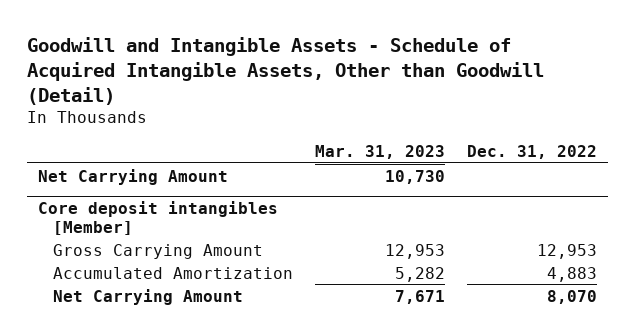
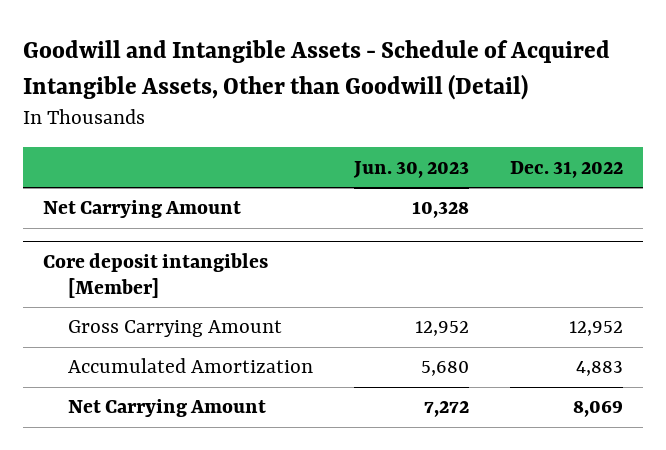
[315,144,446,159] Mar. 31, 2023 -> none
none -> [353,160,470,178] Jun. 30, 2023
[537,243,598,259] 12,953 -> [568,321,623,337] 12,952
[547,289,598,304] 8,070 -> [572,400,623,418] 8,069

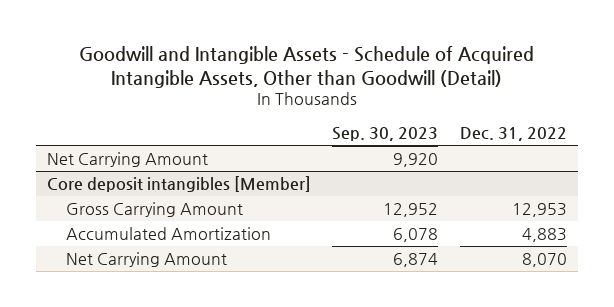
[353,160,470,178] Jun. 30, 2023 -> none
none -> [332,126,439,141] Sep. 30, 2023
[568,321,623,337] 12,952 -> [511,203,567,218] 12,953
[572,400,623,418] 8,069 -> [521,253,567,268] 8,070

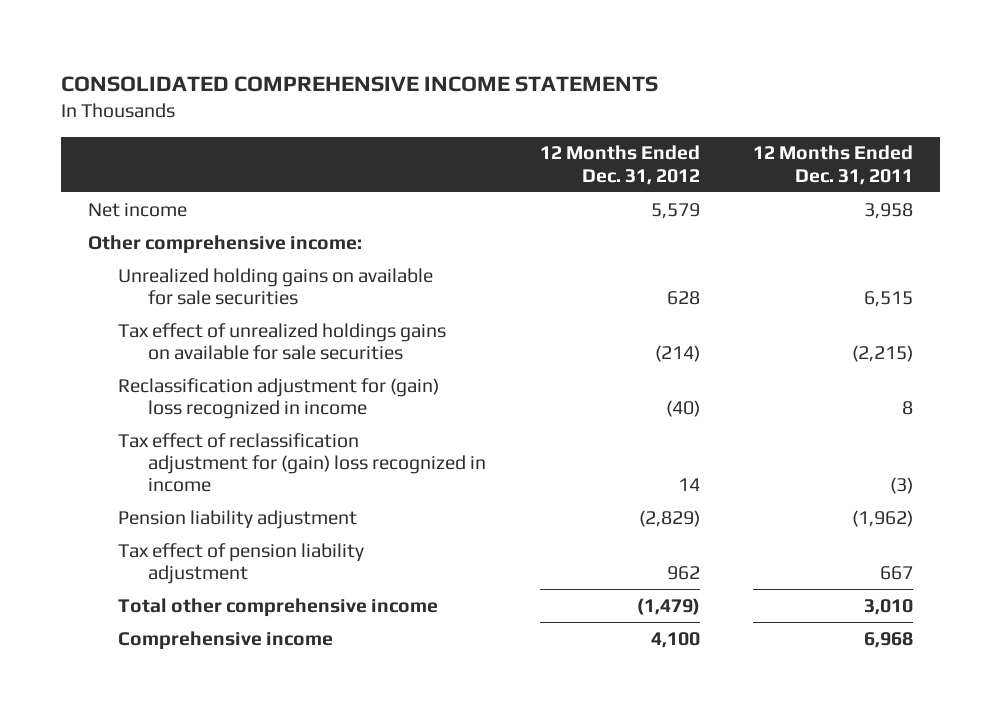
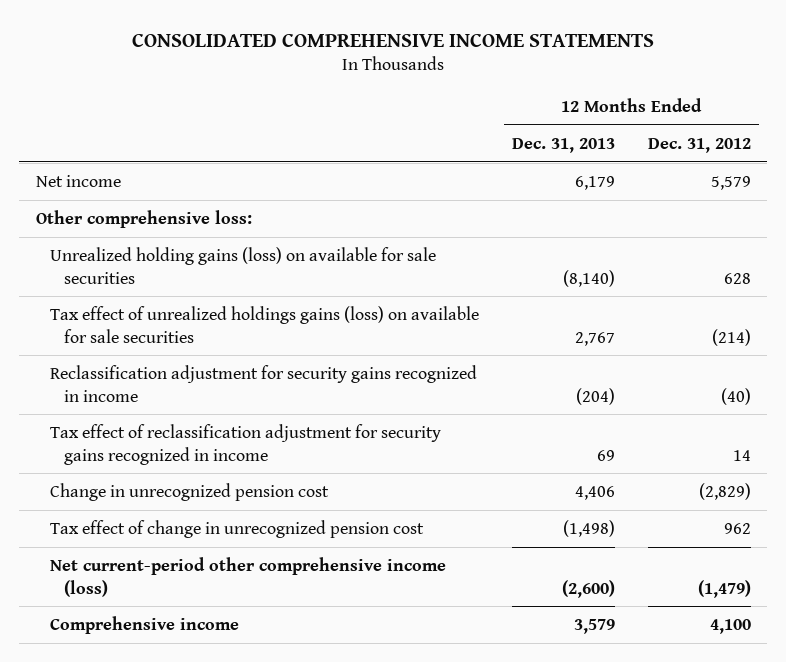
[753,145,914,185] 12 Months Ended Dec. 31, 2011 -> none
none -> [511,137,615,153] Dec. 31, 2013
[88,234,363,254] Other comprehensive income: -> [35,209,252,228] Other comprehensive loss:
[117,267,433,305] Unrealized holding gains on available for sale securities -> [49,246,436,284] Unrealized holding gains (loss) on available for sale securities
[117,322,446,360] Tax effect of unrealized holdings gains on available for sale securities -> [49,305,479,343] Tax effect of unrealized holdings gains (loss) on available for sale securities
[117,377,439,419] Reclassification adjustment for (gain) loss recognized in income -> [49,364,477,402] Reclassification adjustment for security gains recognized in income
[117,432,486,493] Tax effect of reclassification adjustment for (gain) loss recognized in income -> [49,423,441,465] Tax effect of reclassification adjustment for security gains recognized in income
[117,509,357,529] Pension liability adjustment -> [49,482,329,501] Change in unrecognized pension cost
[117,542,364,584] Tax effect of pension liability adjustment -> [49,519,424,538] Tax effect of change in unrecognized pension cost
[117,597,438,617] Total other comprehensive income -> [49,556,446,597] Net current-period other comprehensive income (loss)

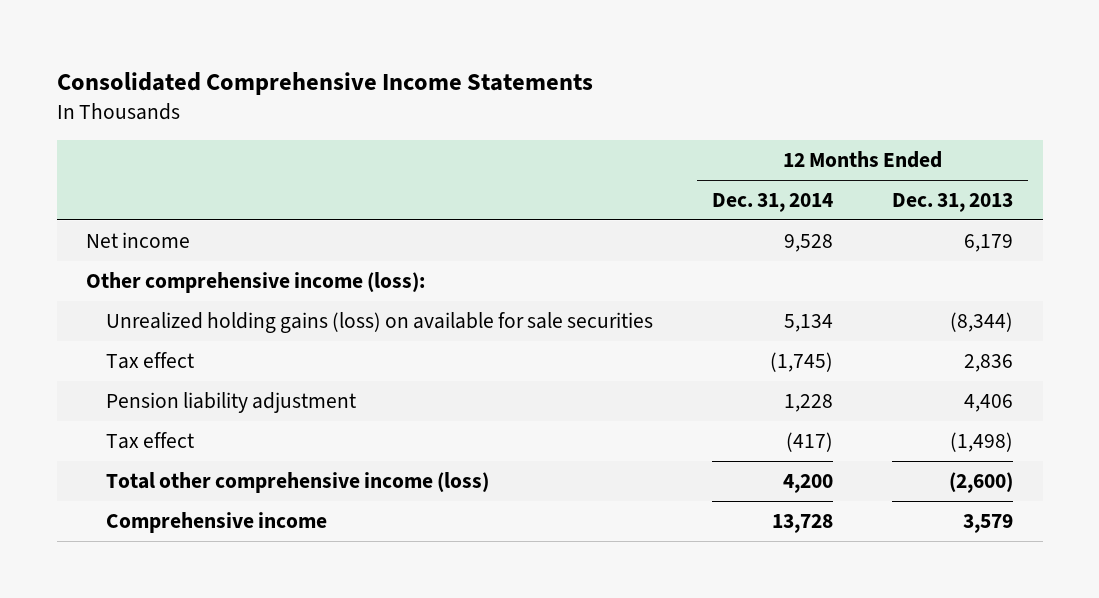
[132,33,655,47] CONSOLIDATED COMPREHENSIVE INCOME STATEMENTS -> [56,71,593,95] Consolidated Comprehensive Income Statements
[647,137,751,153] Dec. 31, 2012 -> none
none -> [712,193,834,213] Dec. 31, 2014
[49,305,479,343] Tax effect of unrealized holdings gains (loss) on available for sale securities -> none
[49,364,477,402] Reclassification adjustment for security gains recognized in income -> none
[49,423,441,465] Tax effect of reclassification adjustment for security gains recognized in income -> none
[35,209,252,228] Other comprehensive loss: -> [86,271,426,293] Other comprehensive income (loss):
[562,269,615,287] (8,140) -> [950,311,1014,332] (8,344)
none -> [106,351,195,369] Tax effect
[49,482,329,501] Change in unrecognized pension cost -> [106,391,357,413] Pension liability adjustment
[49,519,424,538] Tax effect of change in unrecognized pension cost -> [106,431,195,449] Tax effect
[49,556,446,597] Net current-period other comprehensive income (loss) -> [106,471,490,493] Total other comprehensive income (loss)

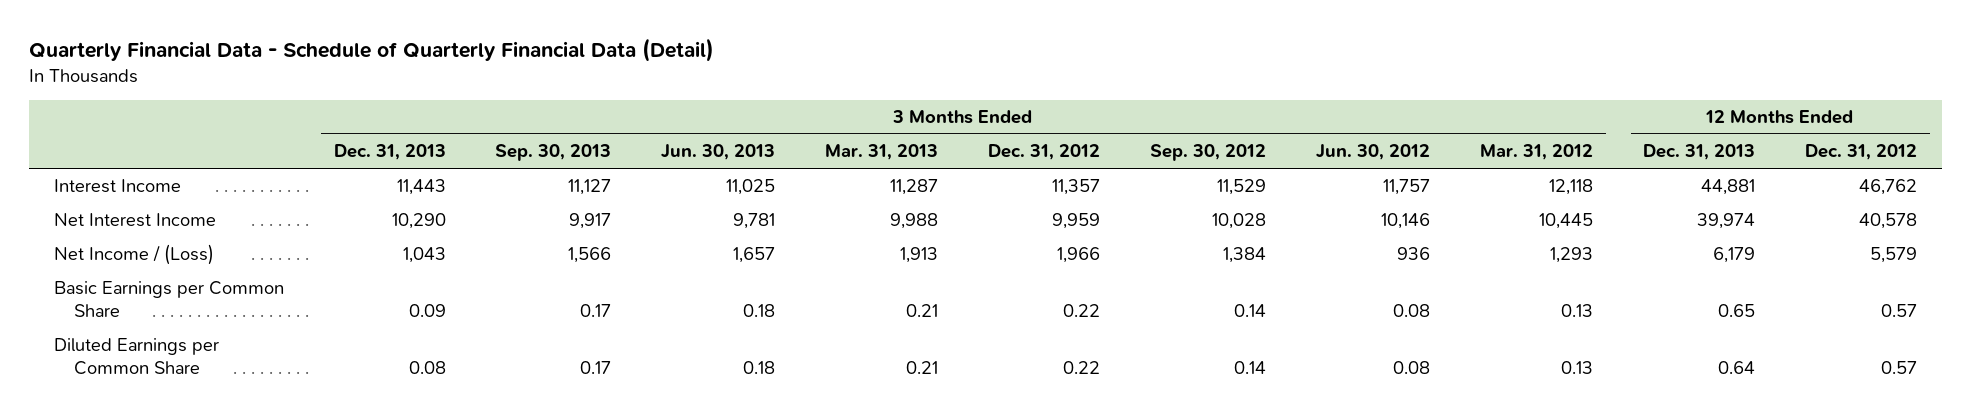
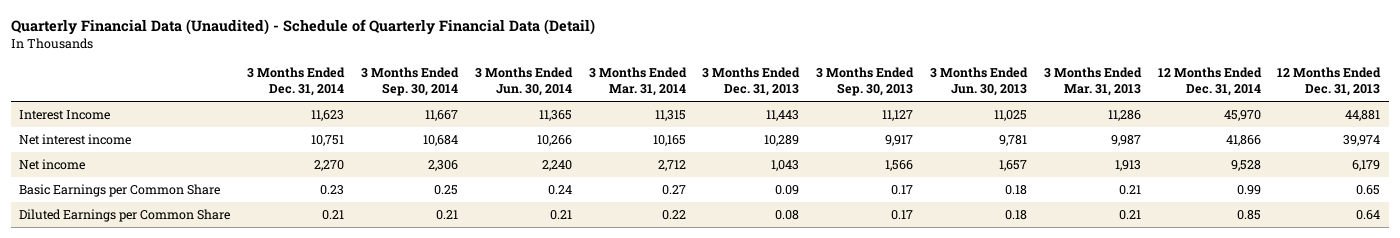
[28,37,714,62] Quarterly Financial Data - Schedule of Quarterly Financial Data (Detail) -> [11,18,596,35] Quarterly Financial Data (Unaudited) - Schedule of Quarterly Financial Data (Detail)
[988,144,1101,161] Dec. 31, 2012 -> none
[1150,144,1267,162] Sep. 30, 2012 -> none
[1316,144,1431,161] Jun. 30, 2012 -> none
[1480,144,1594,161] Mar. 31, 2012 -> none
[1805,144,1918,161] Dec. 31, 2012 -> none
none -> [247,67,346,97] 3 Months Ended Dec. 31, 2014
none -> [360,67,459,97] 3 Months Ended Sep. 30, 2014
none -> [474,67,573,97] 3 Months Ended Jun. 30, 2014
none -> [588,67,687,97] 3 Months Ended Mar. 31, 2014
none -> [1157,67,1262,97] 12 Months Ended Dec. 31, 2014
[890,179,939,196] 11,287 -> [1107,109,1141,121] 11,286
[53,213,216,228] Net Interest Income -> [19,133,132,145] Net interest income
[391,213,446,230] 10,290 -> [764,134,800,146] 10,289
[890,213,939,230] 9,988 -> [1110,134,1141,146] 9,987
[53,244,214,266] Net Income / (Loss) -> [19,158,86,170] Net income

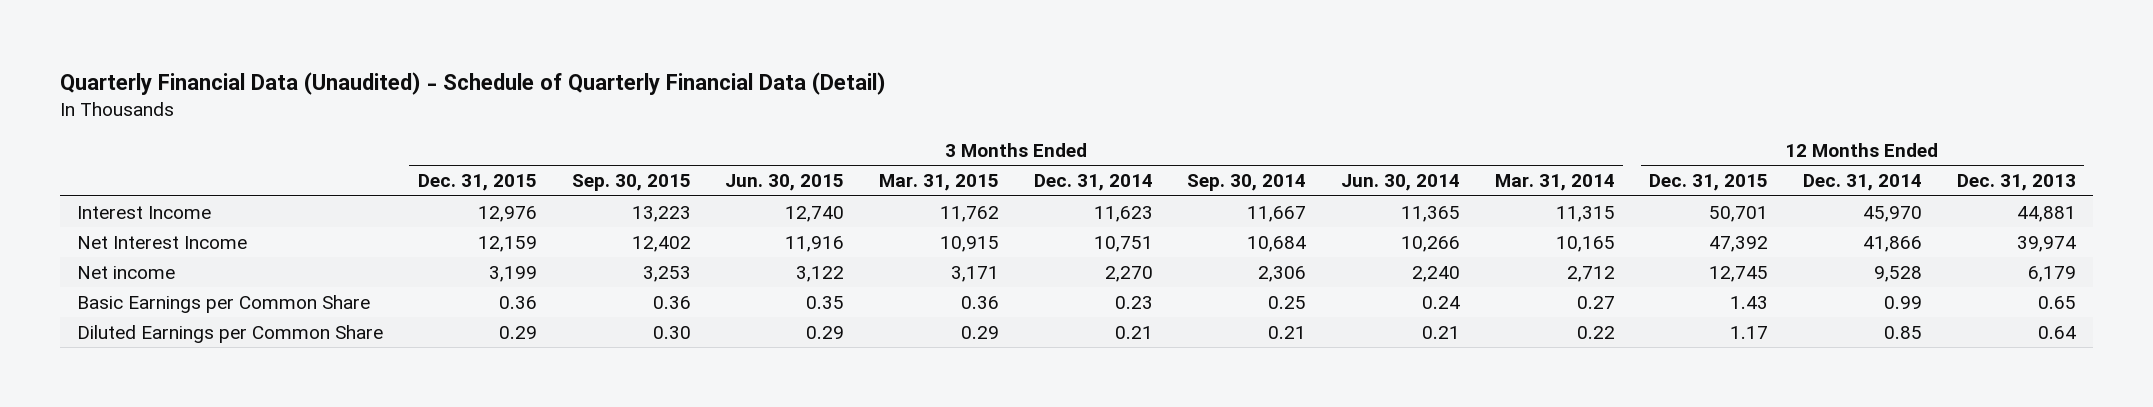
[702,67,801,97] 3 Months Ended Dec. 31, 2013 -> none
[816,67,915,97] 3 Months Ended Sep. 30, 2013 -> none
[929,67,1028,97] 3 Months Ended Jun. 30, 2013 -> none
[1043,67,1142,97] 3 Months Ended Mar. 31, 2013 -> none
none -> [418,174,538,192] Dec. 31, 2015
none -> [571,174,691,192] Sep. 30, 2015
none -> [725,174,845,192] Jun. 30, 2015
none -> [879,174,1000,192] Mar. 31, 2015
none -> [1649,174,1769,192] Dec. 31, 2015
[19,133,132,145] Net interest income -> [77,236,248,250] Net Interest Income

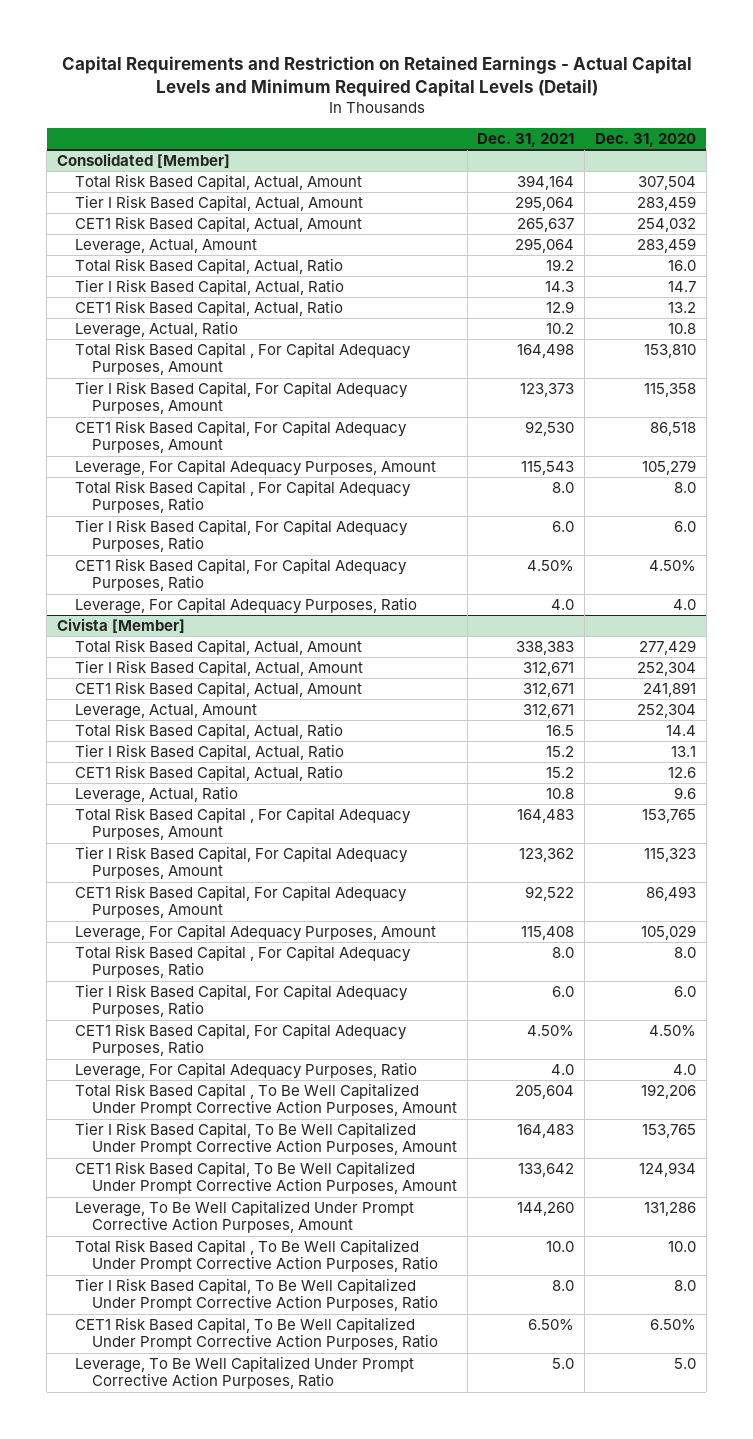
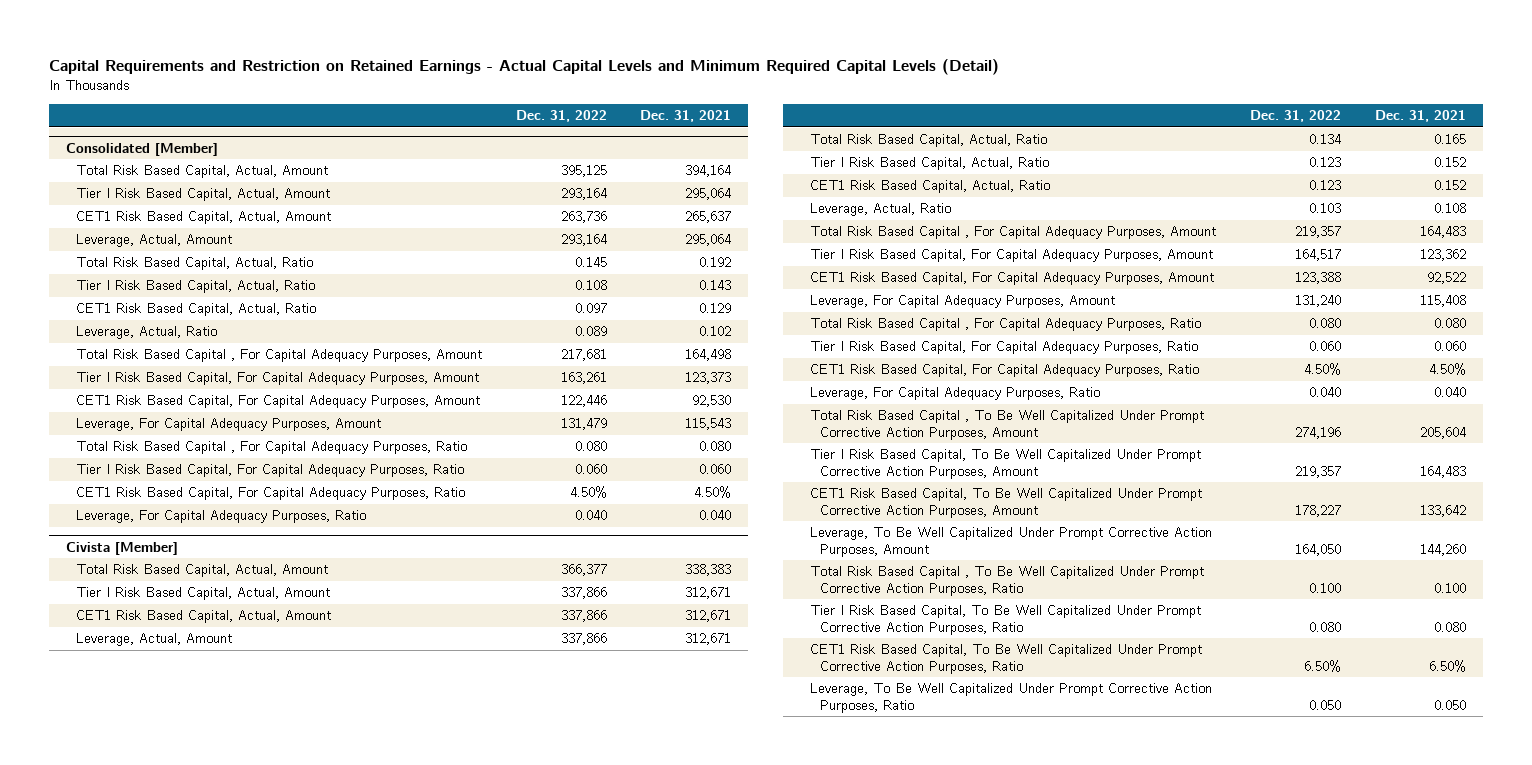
[594,133,696,148] Dec. 31, 2020 -> none
none -> [515,110,607,123] Dec. 31, 2022
[546,259,575,272] 19.2 -> [699,257,732,268] 0.192
[545,281,575,293] 14.3 -> [699,280,732,291] 0.143
[546,301,575,314] 12.9 -> [699,303,732,314] 0.129
[546,323,575,335] 10.2 -> [699,326,732,337] 0.102
[552,482,575,494] 8.0 -> [699,441,732,452] 0.080
[552,521,575,533] 6.0 -> [699,464,732,475] 0.060
[551,599,575,611] 4.0 -> [699,510,732,521] 0.040
[546,725,575,737] 16.5 -> [1433,134,1466,145] 0.165
[546,746,575,758] 15.2 -> [1433,157,1466,168] 0.152
[546,767,575,779] 15.2 -> [1433,180,1466,191] 0.152
[546,788,575,800] 10.8 -> [1433,203,1466,214] 0.108
[552,947,575,959] 8.0 -> [1433,318,1466,329] 0.080
[552,986,575,998] 6.0 -> [1433,341,1466,352] 0.060
[551,1064,575,1076] 4.0 -> [1433,387,1466,398] 0.040
[546,1241,575,1253] 10.0 -> [1433,582,1466,593] 0.100
[552,1280,575,1292] 8.0 -> [1433,621,1466,632] 0.080
[552,1358,575,1370] 5.0 -> [1433,699,1466,710] 0.050

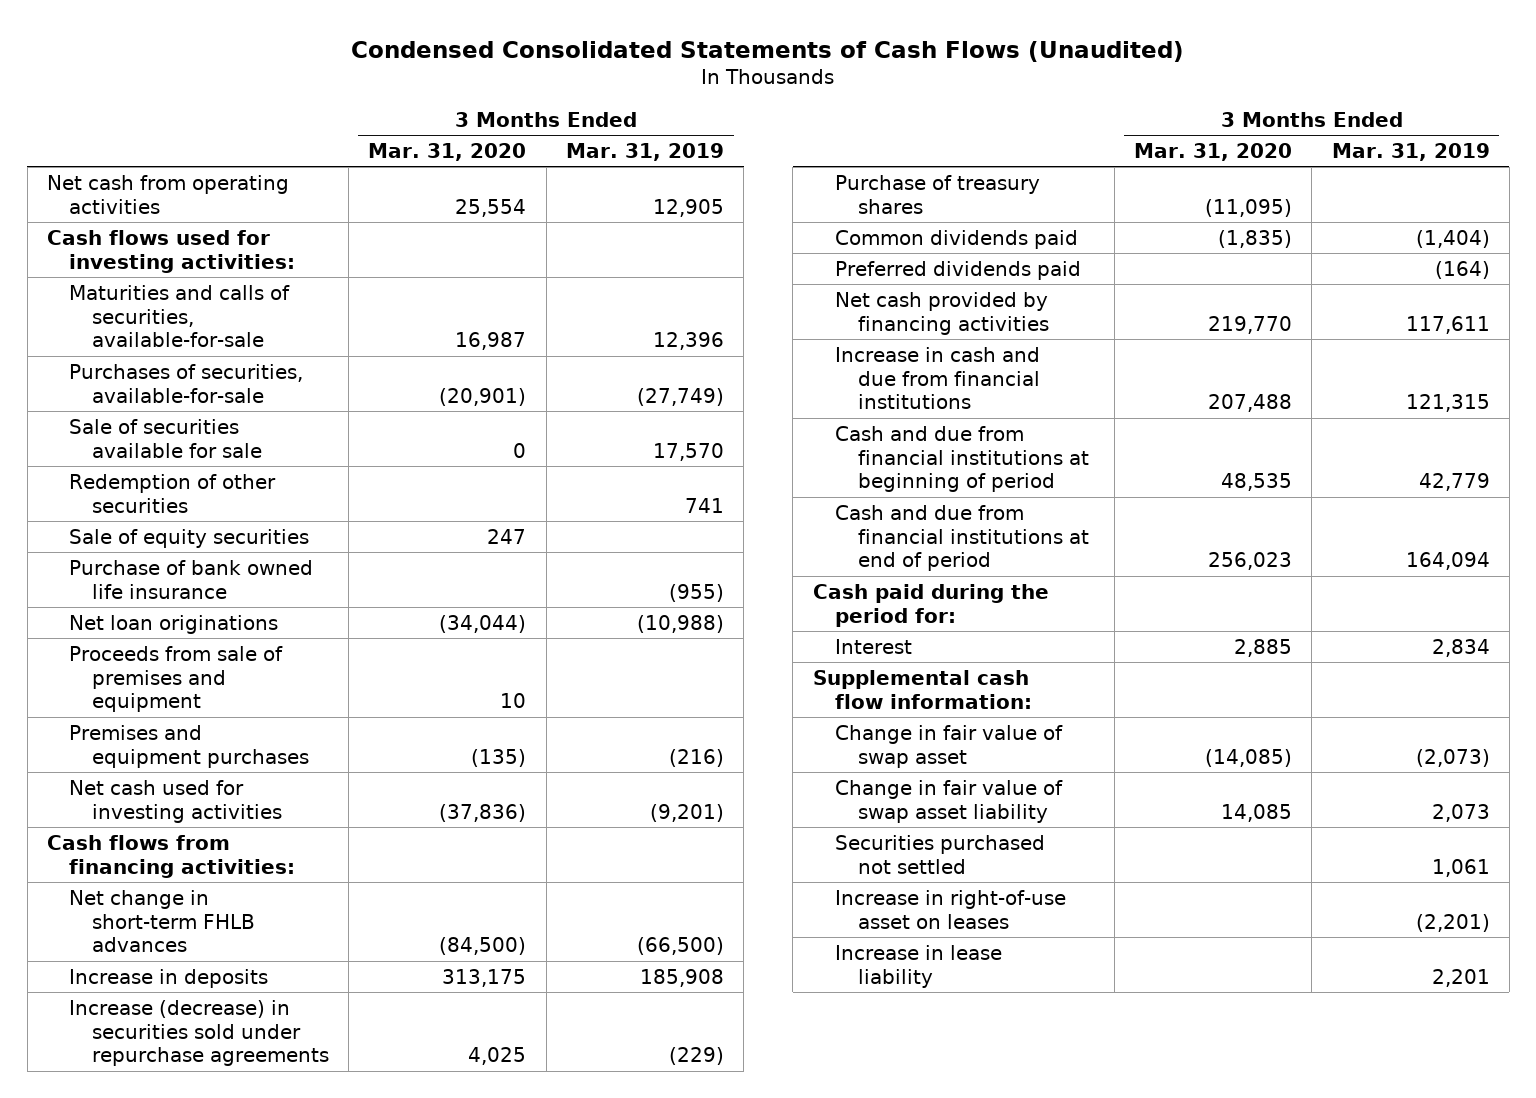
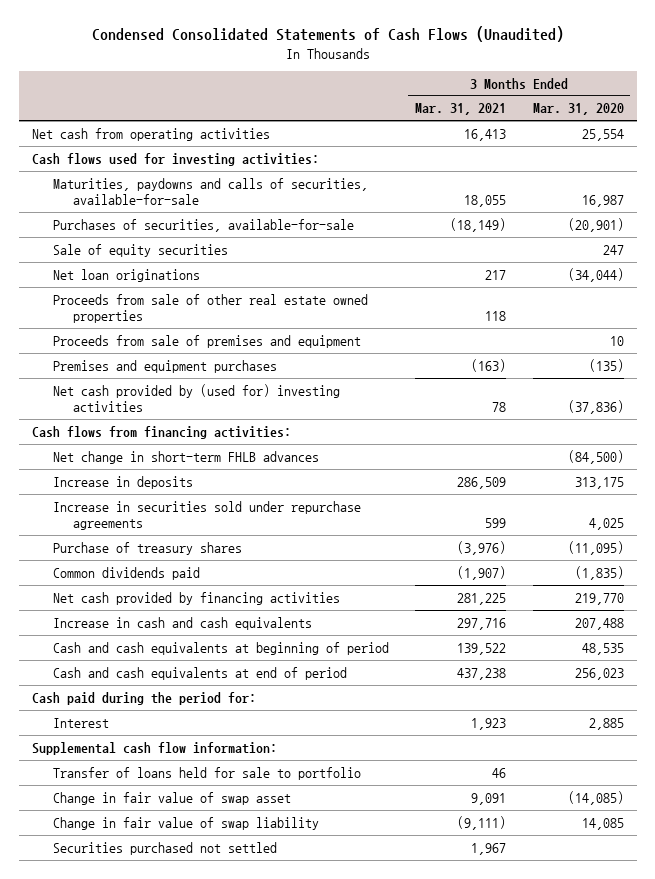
[565,142,724,161] Mar. 31, 2019 -> none
none -> [415,103,507,116] Mar. 31, 2021
[69,284,291,348] Maturities and calls of securities, available-for-sale -> [52,177,368,206] Maturities, paydowns and calls of securities, available-for-sale
[69,418,262,458] Sale of securities available for sale -> none
[69,473,277,513] Redemption of other securities -> none
[69,559,314,599] Purchase of bank owned life insurance -> none
none -> [52,293,368,324] Proceeds from sale of other real estate owned properties
[69,779,282,823] Net cash used for investing activities -> [52,383,340,413] Net cash provided by (used for) investing activities
[69,999,329,1067] Increase (decrease) in securities sold under repurchase agreements -> [52,500,361,531] Increase in securities sold under repurchase agreements
[835,260,1082,280] Preferred dividends paid -> none
[835,346,1041,410] Increase in cash and due from financial institutions -> [52,616,312,630] Increase in cash and cash equivalents
[835,425,1089,493] Cash and due from financial institutions at beginning of period -> [52,641,389,655] Cash and cash equivalents at beginning of period
[835,504,1089,572] Cash and due from financial institutions at end of period -> [52,666,347,680] Cash and cash equivalents at end of period
none -> [52,766,361,780] Transfer of loans held for sale to portfolio
[835,779,1064,823] Change in fair value of swap asset liability -> [52,816,319,830] Change in fair value of swap liability
[835,889,1067,929] Increase in right-of-use asset on leases -> none
[835,944,1003,988] Increase in lease liability -> none

